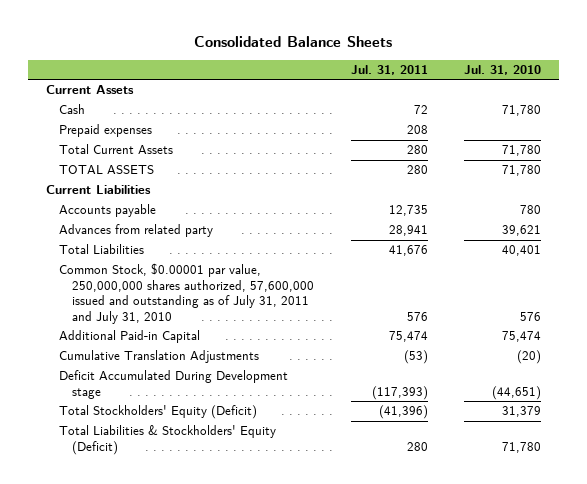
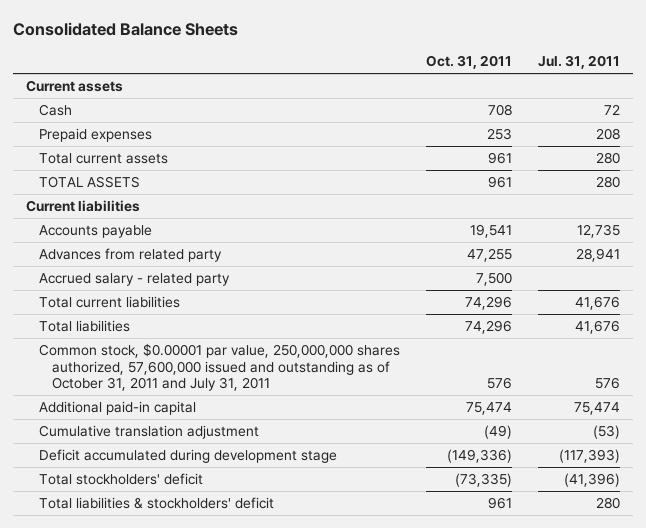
[464,64,542,75] Jul. 31, 2010 -> none
none -> [426,55,513,70] Oct. 31, 2011
[45,85,134,95] Current Assets -> [26,79,124,92] Current assets
[59,144,174,155] Total Current Assets -> [39,152,169,164] Total current assets
[45,185,151,195] Current Liabilities -> [26,199,141,212] Current liabilities
none -> [39,272,231,286] Accrued salary - related party
none -> [39,295,181,308] Total current liabilities
[59,244,145,255] Total Liabilities -> [39,319,131,332] Total liabilities
[59,263,315,324] Common Stock, $0.00001 par value, 250,000,000 shares authorized, 57,600,000 issued and outstanding as of July 31, 2011 and July 31, 2010 -> [39,342,401,392] Common stock, $0.00001 par value, 250,000,000 shares authorized, 57,600,000 issued and outstanding as of October 31, 2011 and July 31, 2011
[59,330,201,344] Additional Paid-in Capital -> [39,400,197,415] Additional paid-in capital
[59,350,260,364] Cumulative Translation Adjustments -> [39,424,260,439] Cumulative translation adjustment
[59,370,289,399] Deficit Accumulated During Development stage -> [39,448,338,463] Deficit accumulated during development stage
[59,405,258,420] Total Stockholders' Equity (Deficit) -> [39,472,204,485] Total stockholders' deficit
[59,425,277,455] Total Liabilities & Stockholders' Equity (Deficit) -> [39,496,275,509] Total liabilities & stockholders' deficit

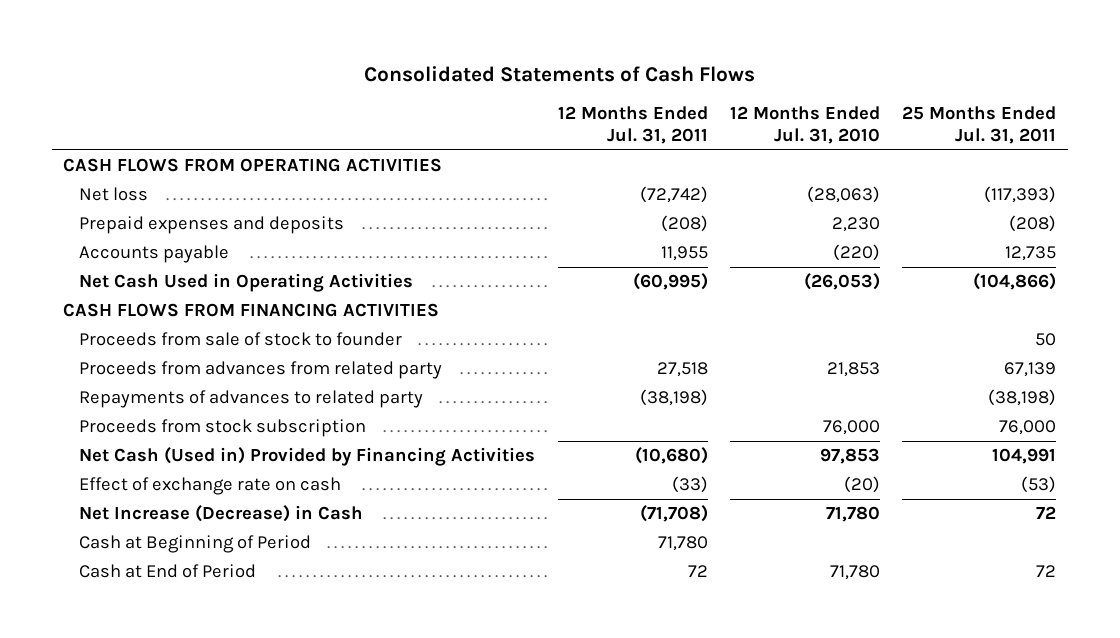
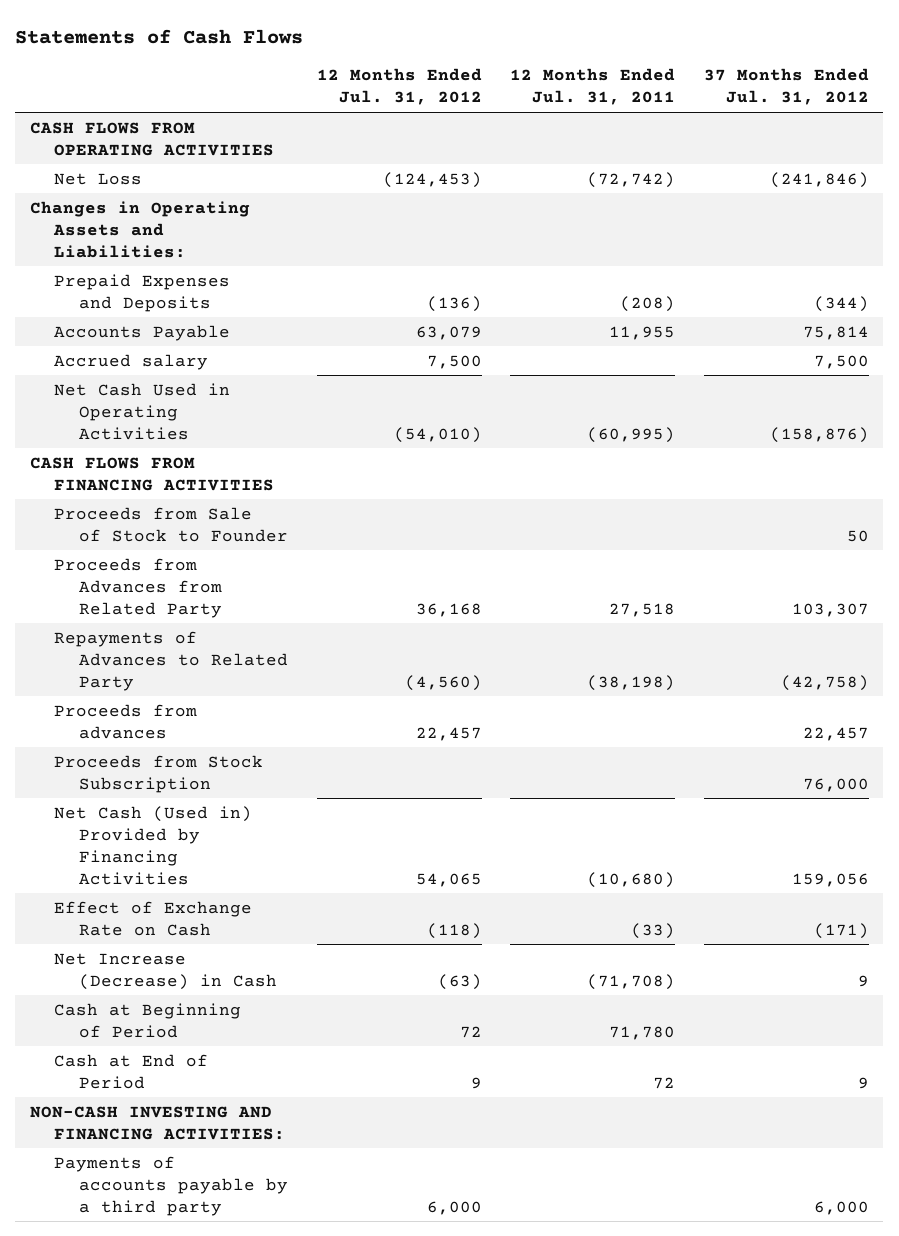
[363,65,755,82] Consolidated Statements of Cash Flows -> [15,28,304,44] Statements of Cash Flows
[730,106,881,145] 12 Months Ended Jul. 31, 2010 -> none
[902,106,1057,145] 25 Months Ended Jul. 31, 2011 -> none
none -> [316,68,482,106] 12 Months Ended Jul. 31, 2012
none -> [703,68,869,106] 37 Months Ended Jul. 31, 2012
[79,187,149,202] Net loss -> [54,172,143,185] Net Loss
none -> [29,200,250,258] Changes in Operating Assets and Liabilities:
[79,216,345,235] Prepaid expenses and deposits -> [54,273,231,312] Prepaid Expenses and Deposits
[79,245,230,264] Accounts payable -> [54,324,231,341] Accounts Payable
none -> [54,353,209,370] Accrued salary
[79,332,403,347] Proceeds from sale of stock to founder -> [54,506,289,542] Proceeds from Sale of Stock to Founder
[79,361,443,380] Proceeds from advances from related party -> [54,557,223,618] Proceeds from Advances from Related Party
[79,390,424,409] Repayments of advances to related party -> [54,630,289,691] Repayments of Advances to Related Party
none -> [54,703,198,739] Proceeds from advances
[79,419,367,438] Proceeds from stock subscription -> [54,754,264,793] Proceeds from Stock Subscription
[79,477,342,496] Effect of exchange rate on cash -> [54,900,253,936] Effect of Exchange Rate on Cash
none -> [29,1105,286,1140] NON-CASH INVESTING AND FINANCING ACTIVITIES:
none -> [54,1155,289,1216] Payments of accounts payable by a third party

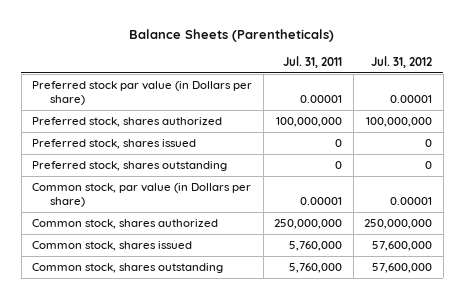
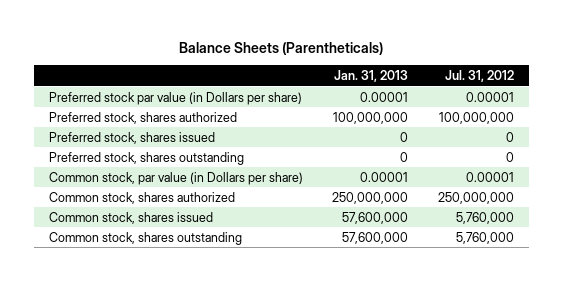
[283,55,343,68] Jul. 31, 2011 -> none
none -> [334,70,409,83] Jan. 31, 2013
[372,241,433,252] 57,600,000 -> [455,211,514,224] 5,760,000
[372,263,433,274] 57,600,000 -> [455,231,514,244] 5,760,000

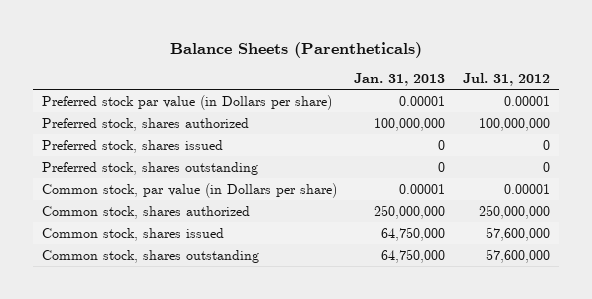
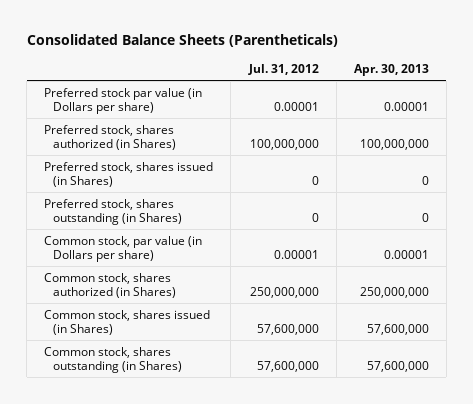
[169,41,422,58] Balance Sheets (Parentheticals) -> [26,34,338,48] Consolidated Balance Sheets (Parentheticals)
[354,72,446,86] Jan. 31, 2013 -> none
none -> [353,63,429,76] Apr. 30, 2013
[41,117,249,131] Preferred stock, shares authorized -> [44,124,177,150] Preferred stock, shares authorized (in Shares)
[41,139,223,153] Preferred stock, shares issued -> [44,161,214,187] Preferred stock, shares issued (in Shares)
[41,161,258,175] Preferred stock, shares outstanding -> [44,198,183,225] Preferred stock, shares outstanding (in Shares)
[41,205,250,219] Common stock, shares authorized -> [44,272,177,298] Common stock, shares authorized (in Shares)
[41,227,224,241] Common stock, shares issued -> [44,309,211,335] Common stock, shares issued (in Shares)
[41,249,259,263] Common stock, shares outstanding -> [44,346,183,373] Common stock, shares outstanding (in Shares)

